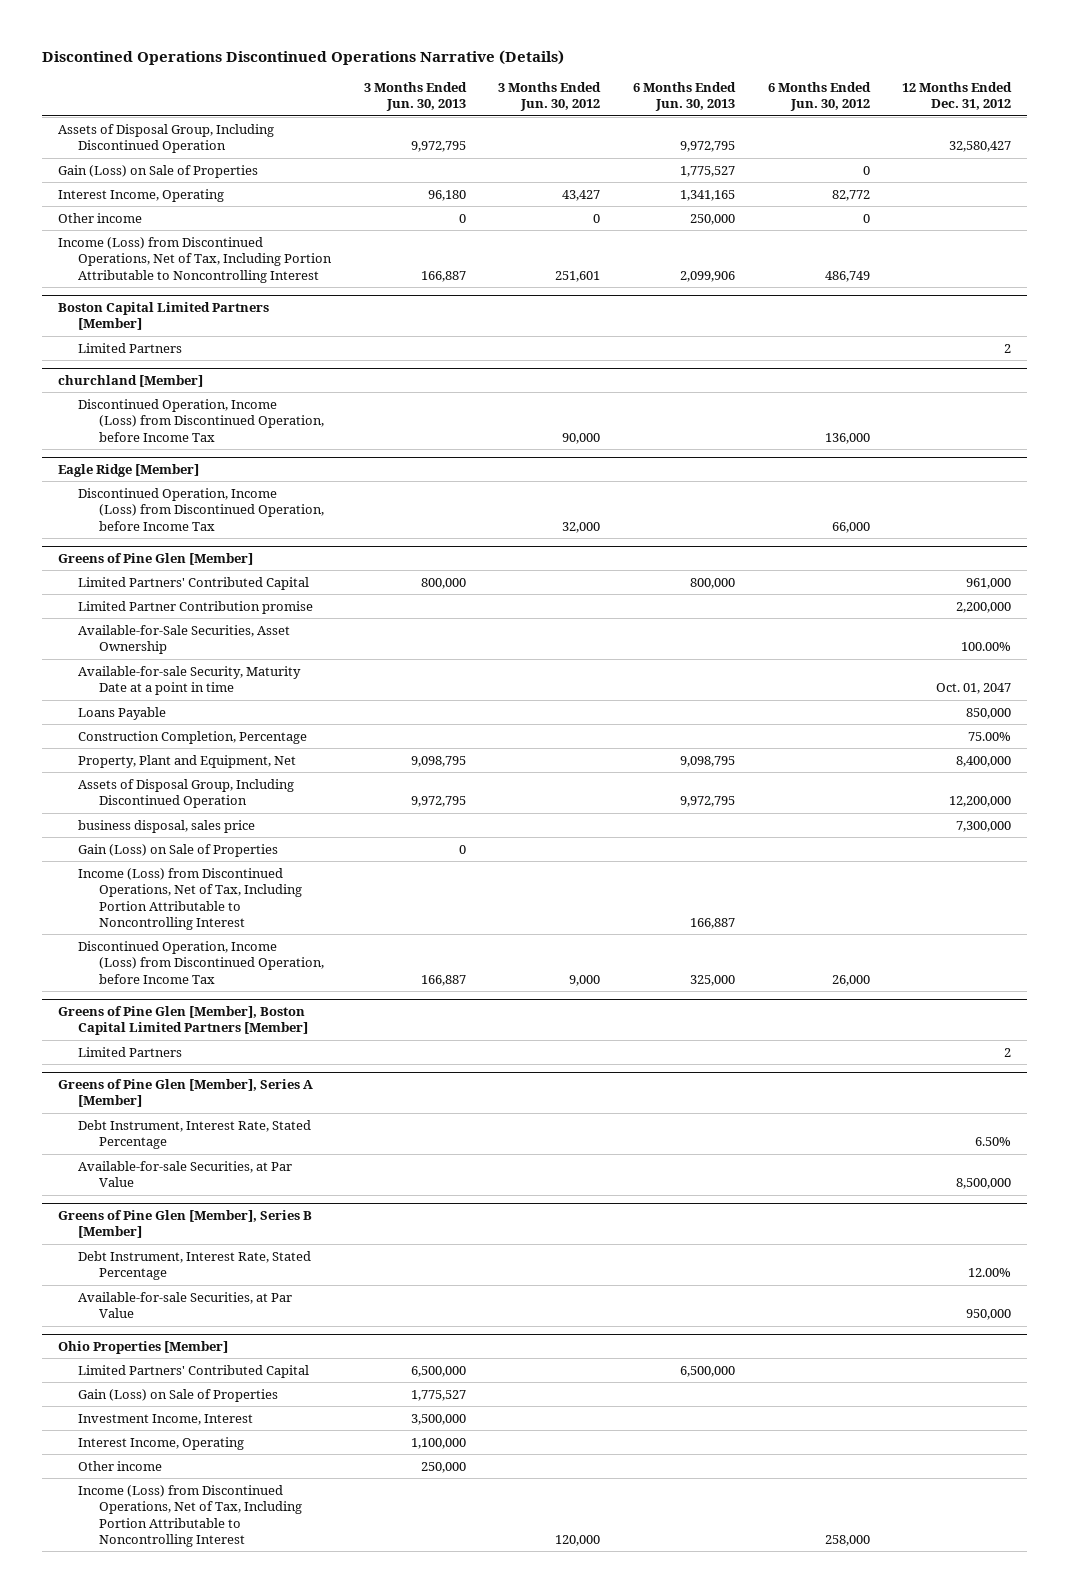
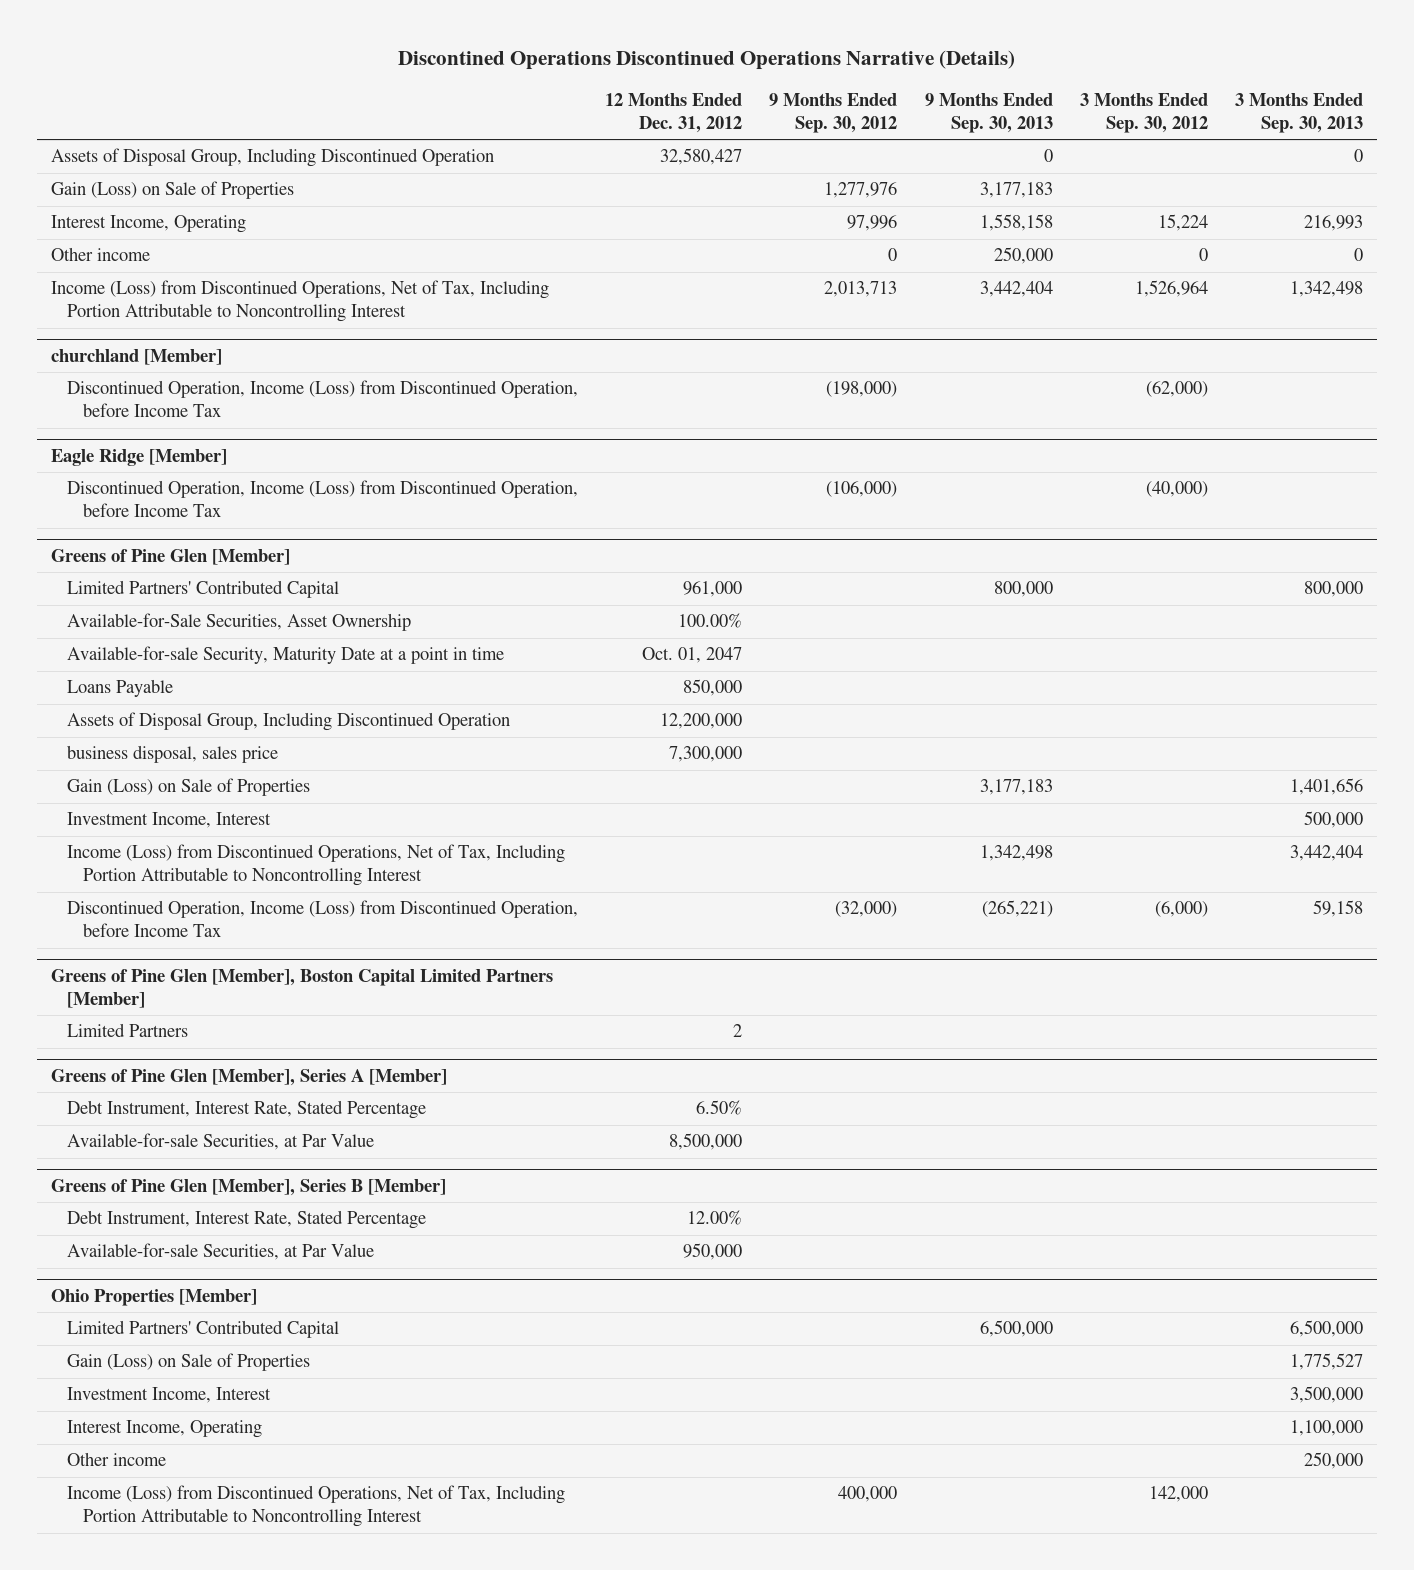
[363,81,467,112] 3 Months Ended Jun. 30, 2013 -> none
[498,81,602,112] 3 Months Ended Jun. 30, 2012 -> none
[633,81,737,112] 6 Months Ended Jun. 30, 2013 -> none
[767,81,871,112] 6 Months Ended Jun. 30, 2012 -> none
none -> [769,93,898,134] 9 Months Ended Sep. 30, 2012
none -> [924,93,1053,134] 9 Months Ended Sep. 30, 2013
none -> [1079,93,1208,134] 3 Months Ended Sep. 30, 2012
none -> [1235,93,1364,134] 3 Months Ended Sep. 30, 2013
[57,302,269,331] Boston Capital Limited Partners [Member] -> none
[78,342,183,353] Limited Partners -> none
[78,600,314,614] Limited Partner Contribution promise -> none
[78,730,308,744] Construction Completion, Percentage -> none
[78,754,297,768] Property, Plant and Equipment, Net -> none
none -> [66,812,271,829] Investment Income, Interest

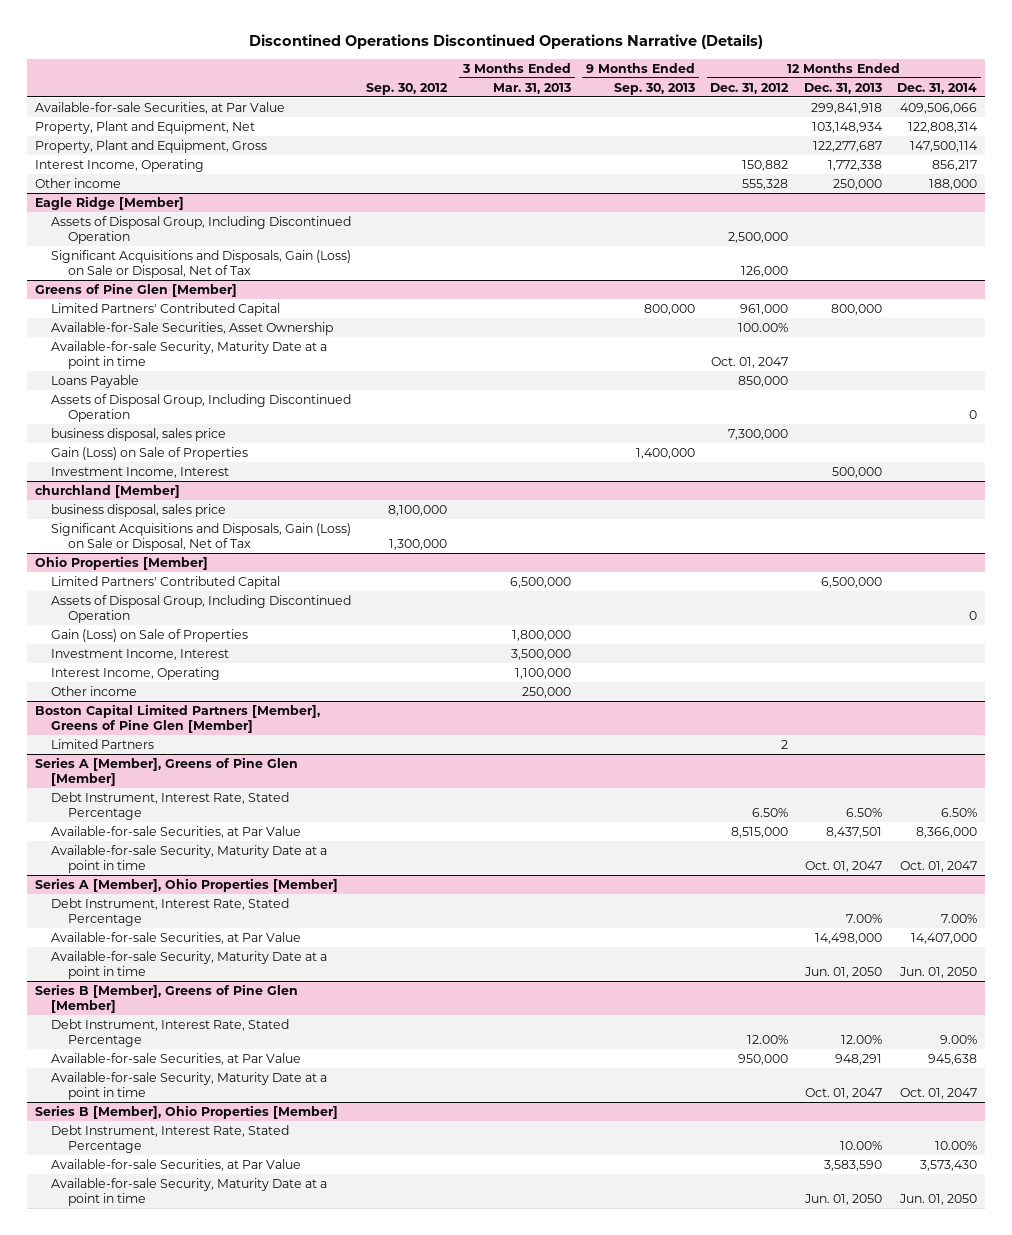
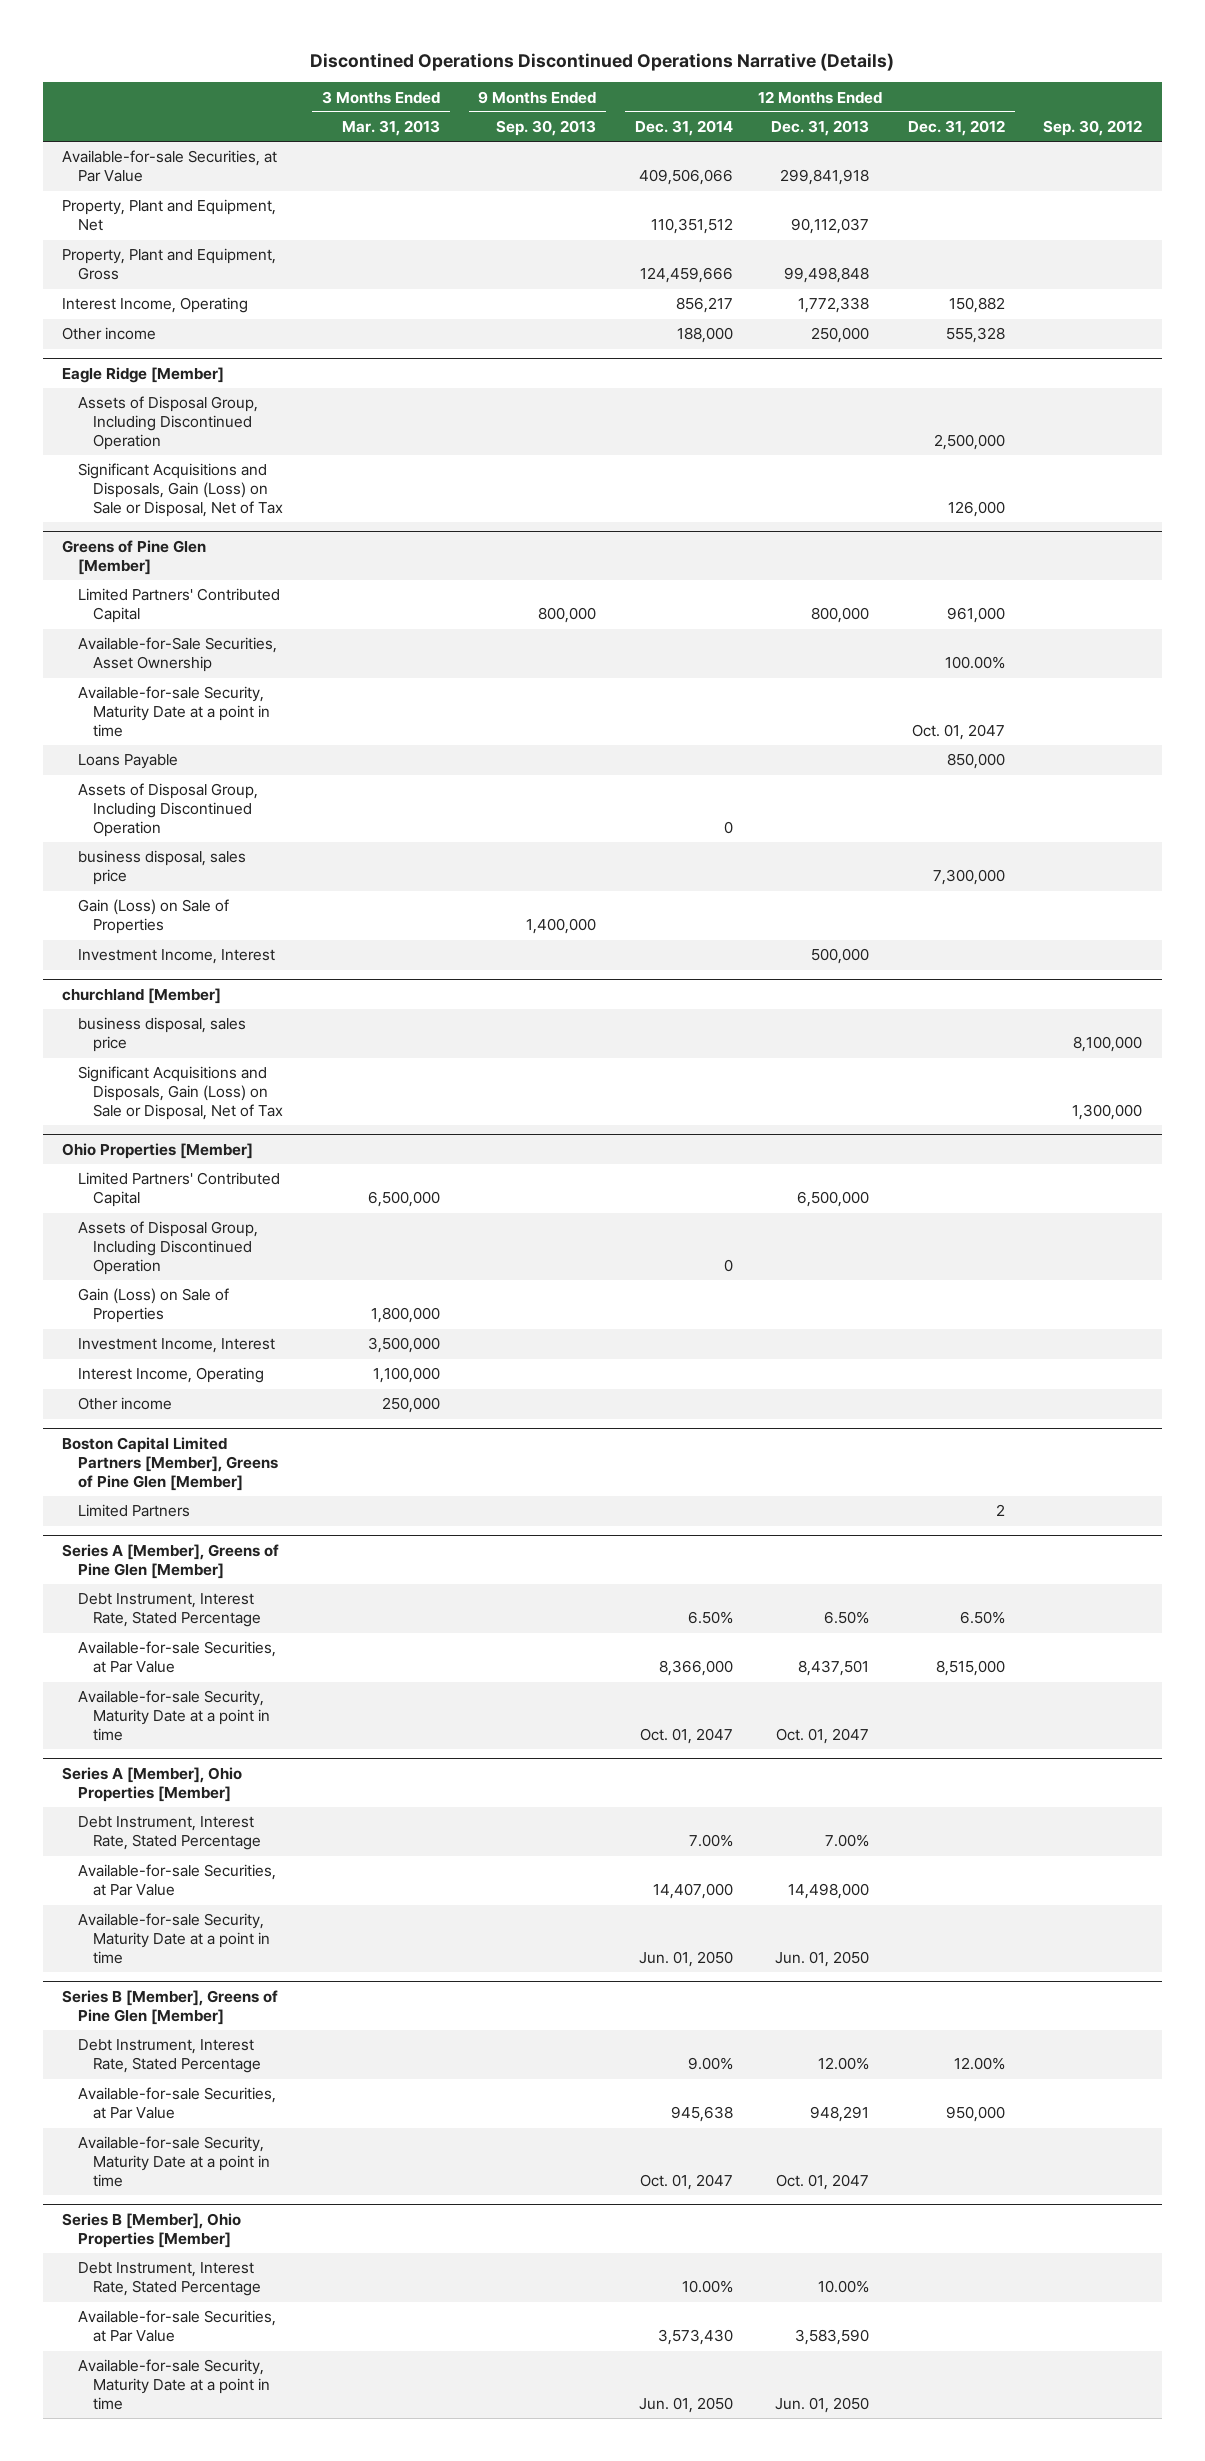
[811,121,883,133] 103,148,934 -> [791,218,870,235] 90,112,037
[908,121,979,133] 122,808,314 -> [650,218,733,235] 110,351,512
[812,140,882,152] 122,277,687 -> [784,267,870,284] 99,498,848
[910,140,979,152] 147,500,114 -> [639,267,733,284] 124,459,666

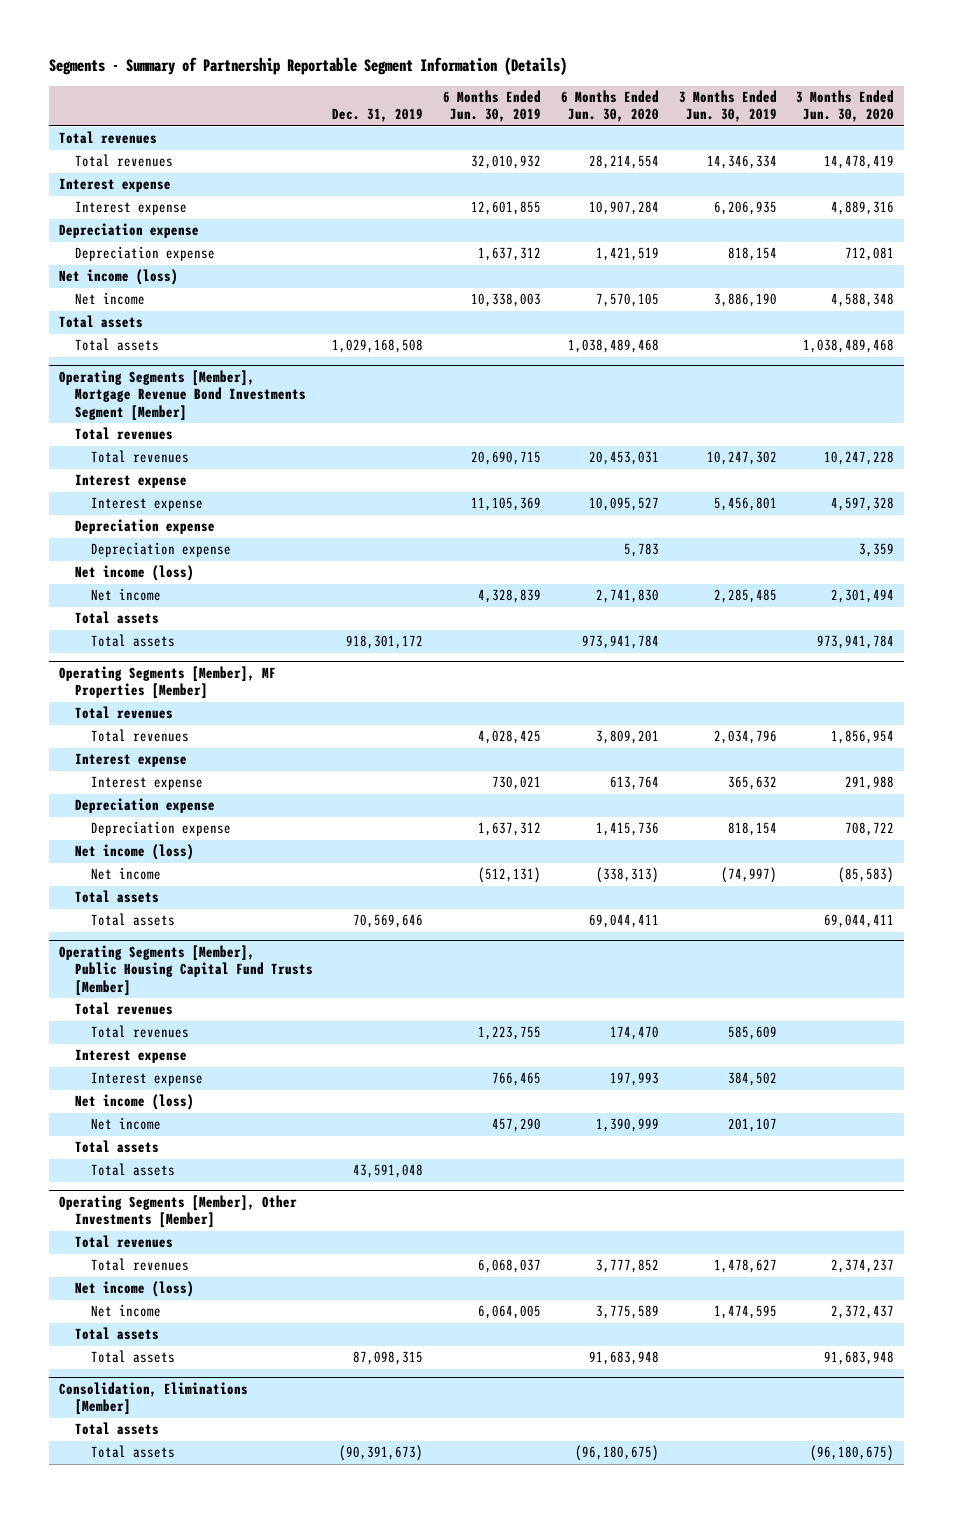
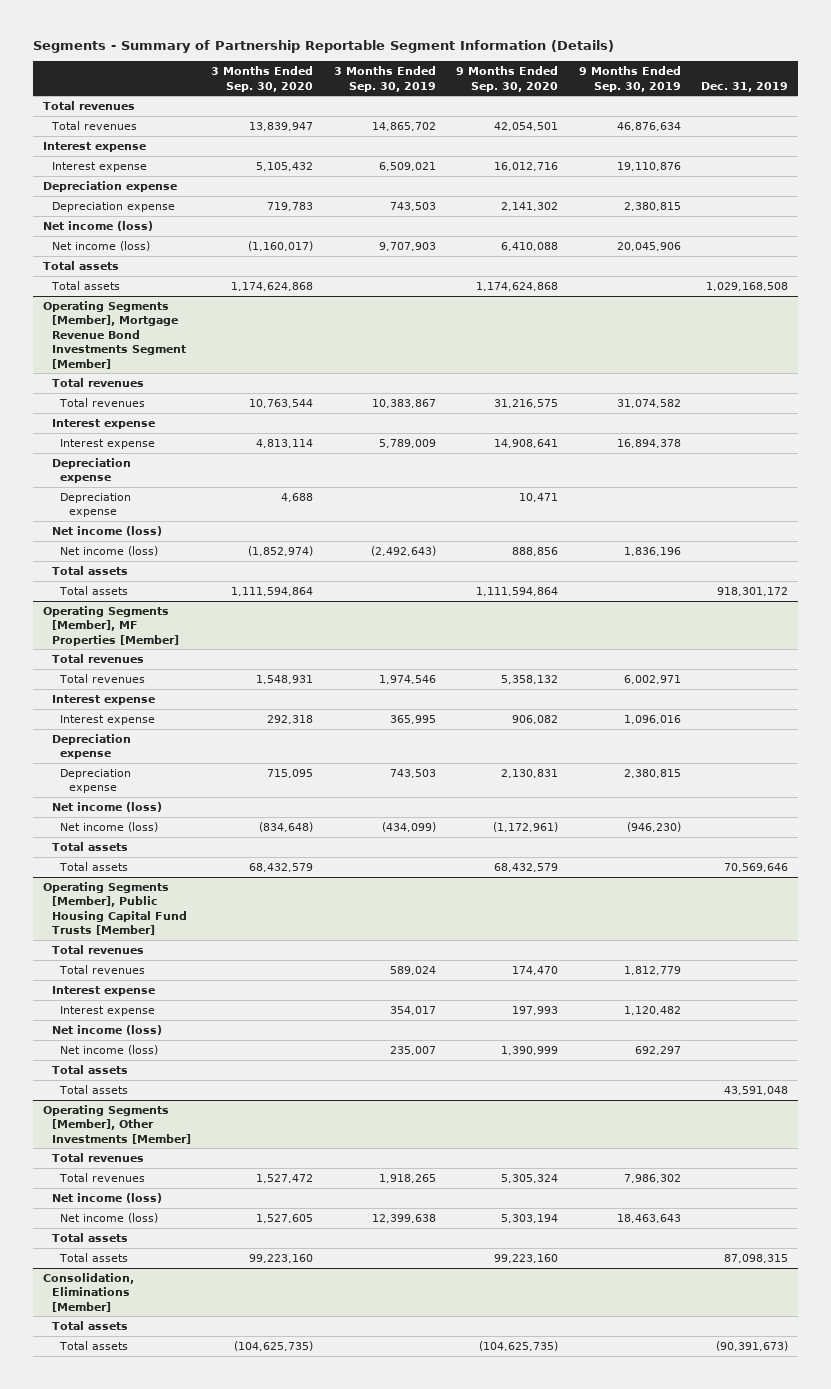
[443,89,542,123] 6 Months Ended Jun. 30, 2019 -> none
[560,89,659,123] 6 Months Ended Jun. 30, 2020 -> none
[678,89,777,123] 3 Months Ended Jun. 30, 2019 -> none
[796,89,895,123] 3 Months Ended Jun. 30, 2020 -> none
none -> [211,66,314,92] 3 Months Ended Sep. 30, 2020
none -> [333,66,436,92] 3 Months Ended Sep. 30, 2019
none -> [456,66,559,92] 9 Months Ended Sep. 30, 2020
none -> [578,66,681,92] 9 Months Ended Sep. 30, 2019
[74,292,145,306] Net income -> [51,240,150,251] Net income (loss)
[90,588,161,602] Net income -> [60,545,159,556] Net income (loss)
[90,867,161,881] Net income -> [60,821,159,832] Net income (loss)
[90,1117,161,1131] Net income -> [60,1044,159,1055] Net income (loss)
[90,1304,161,1318] Net income -> [60,1212,159,1223] Net income (loss)

